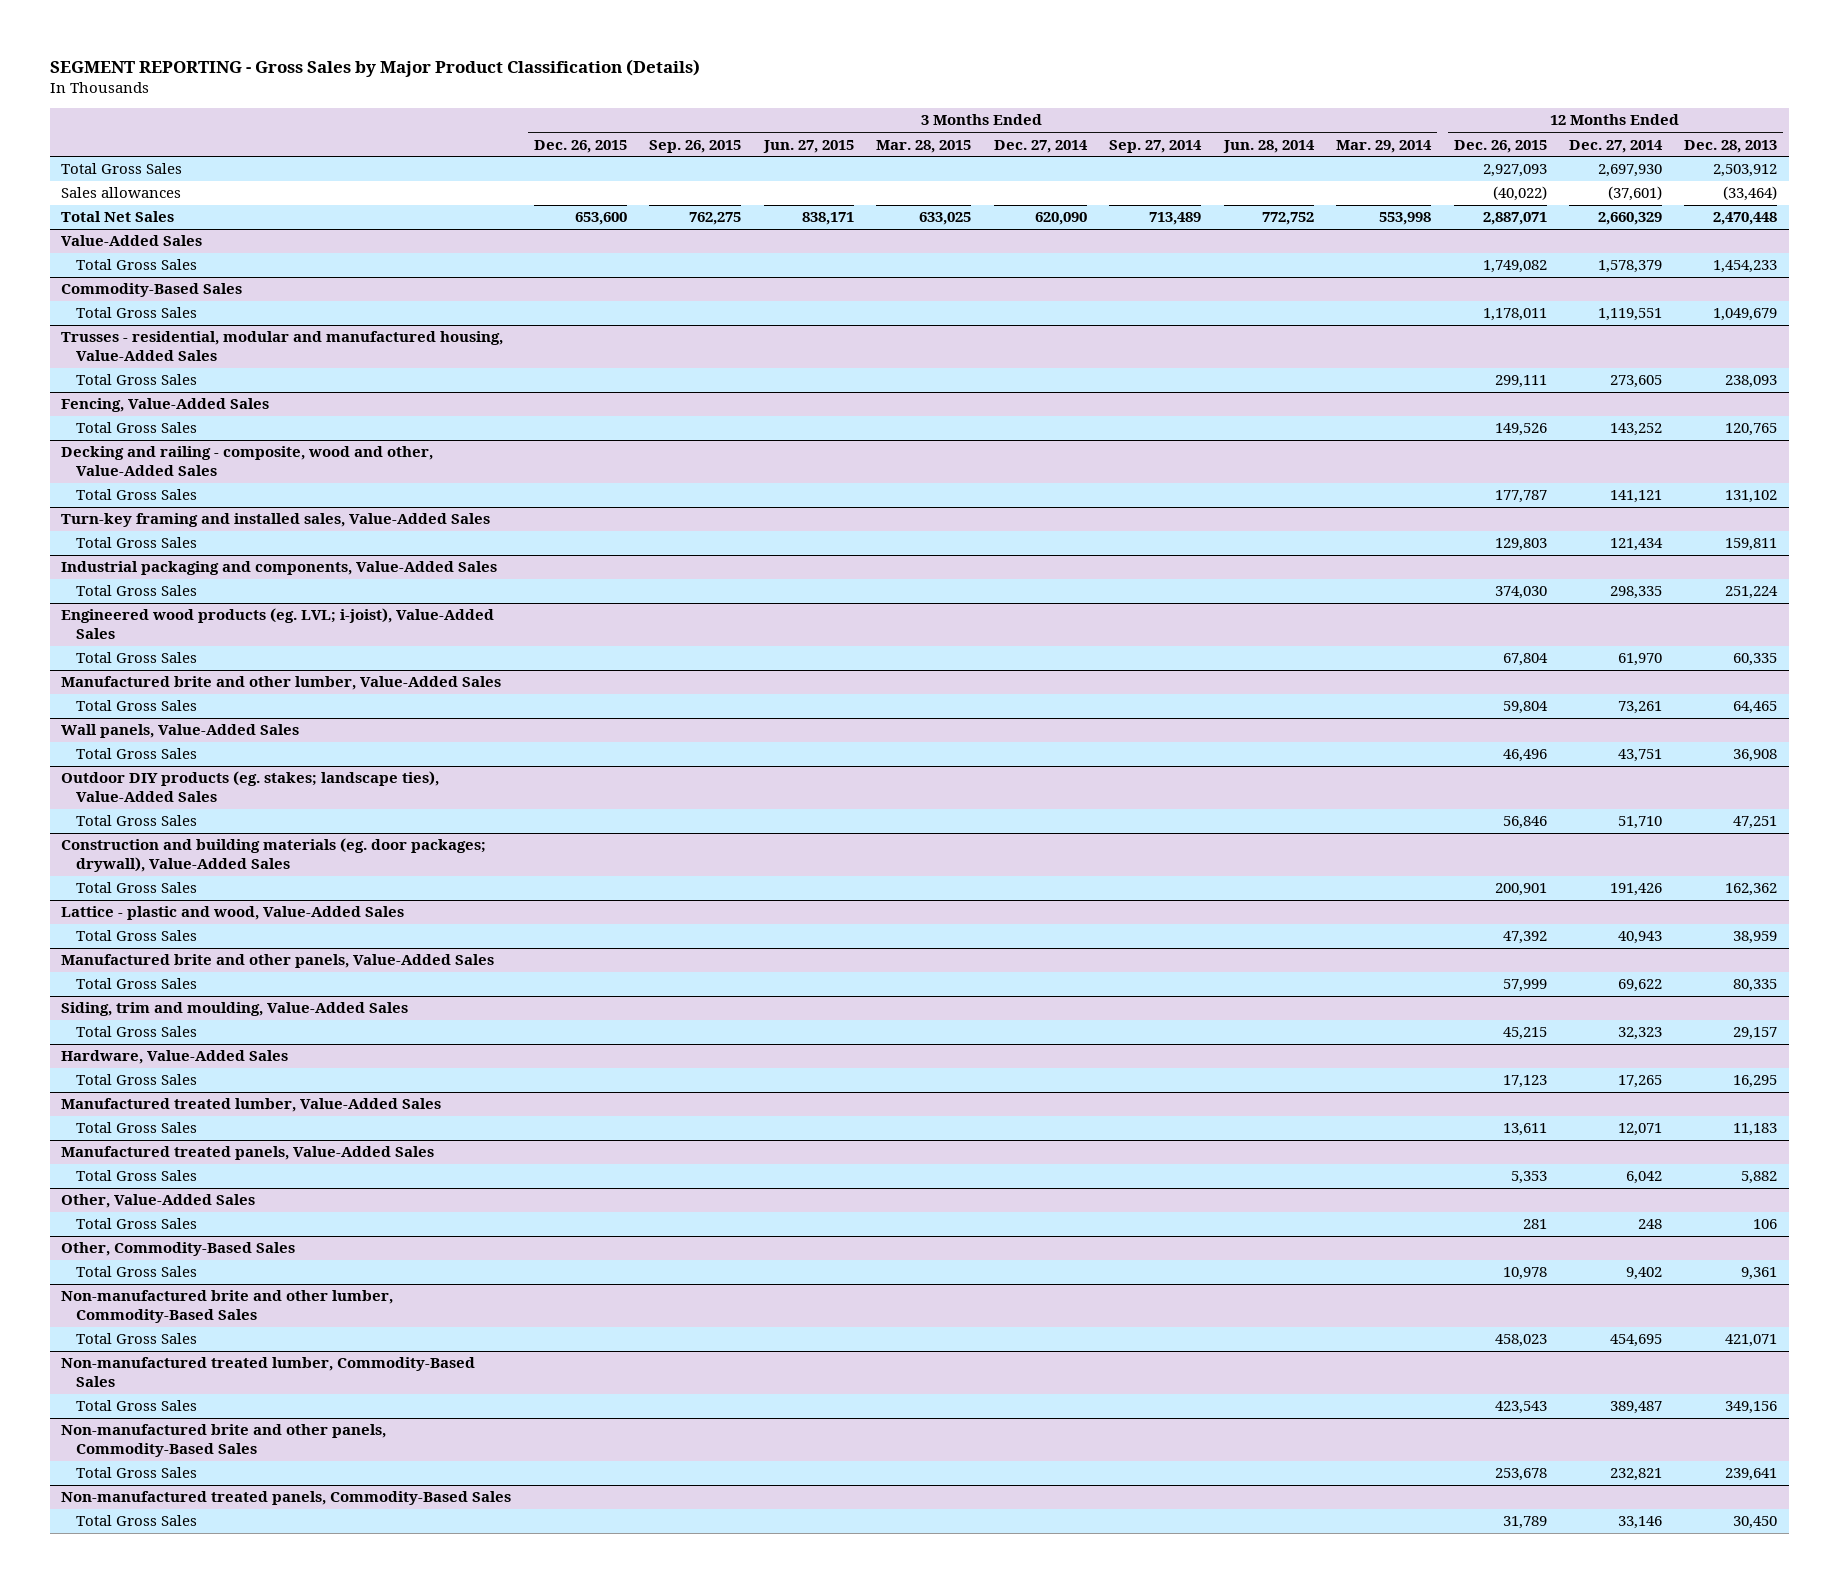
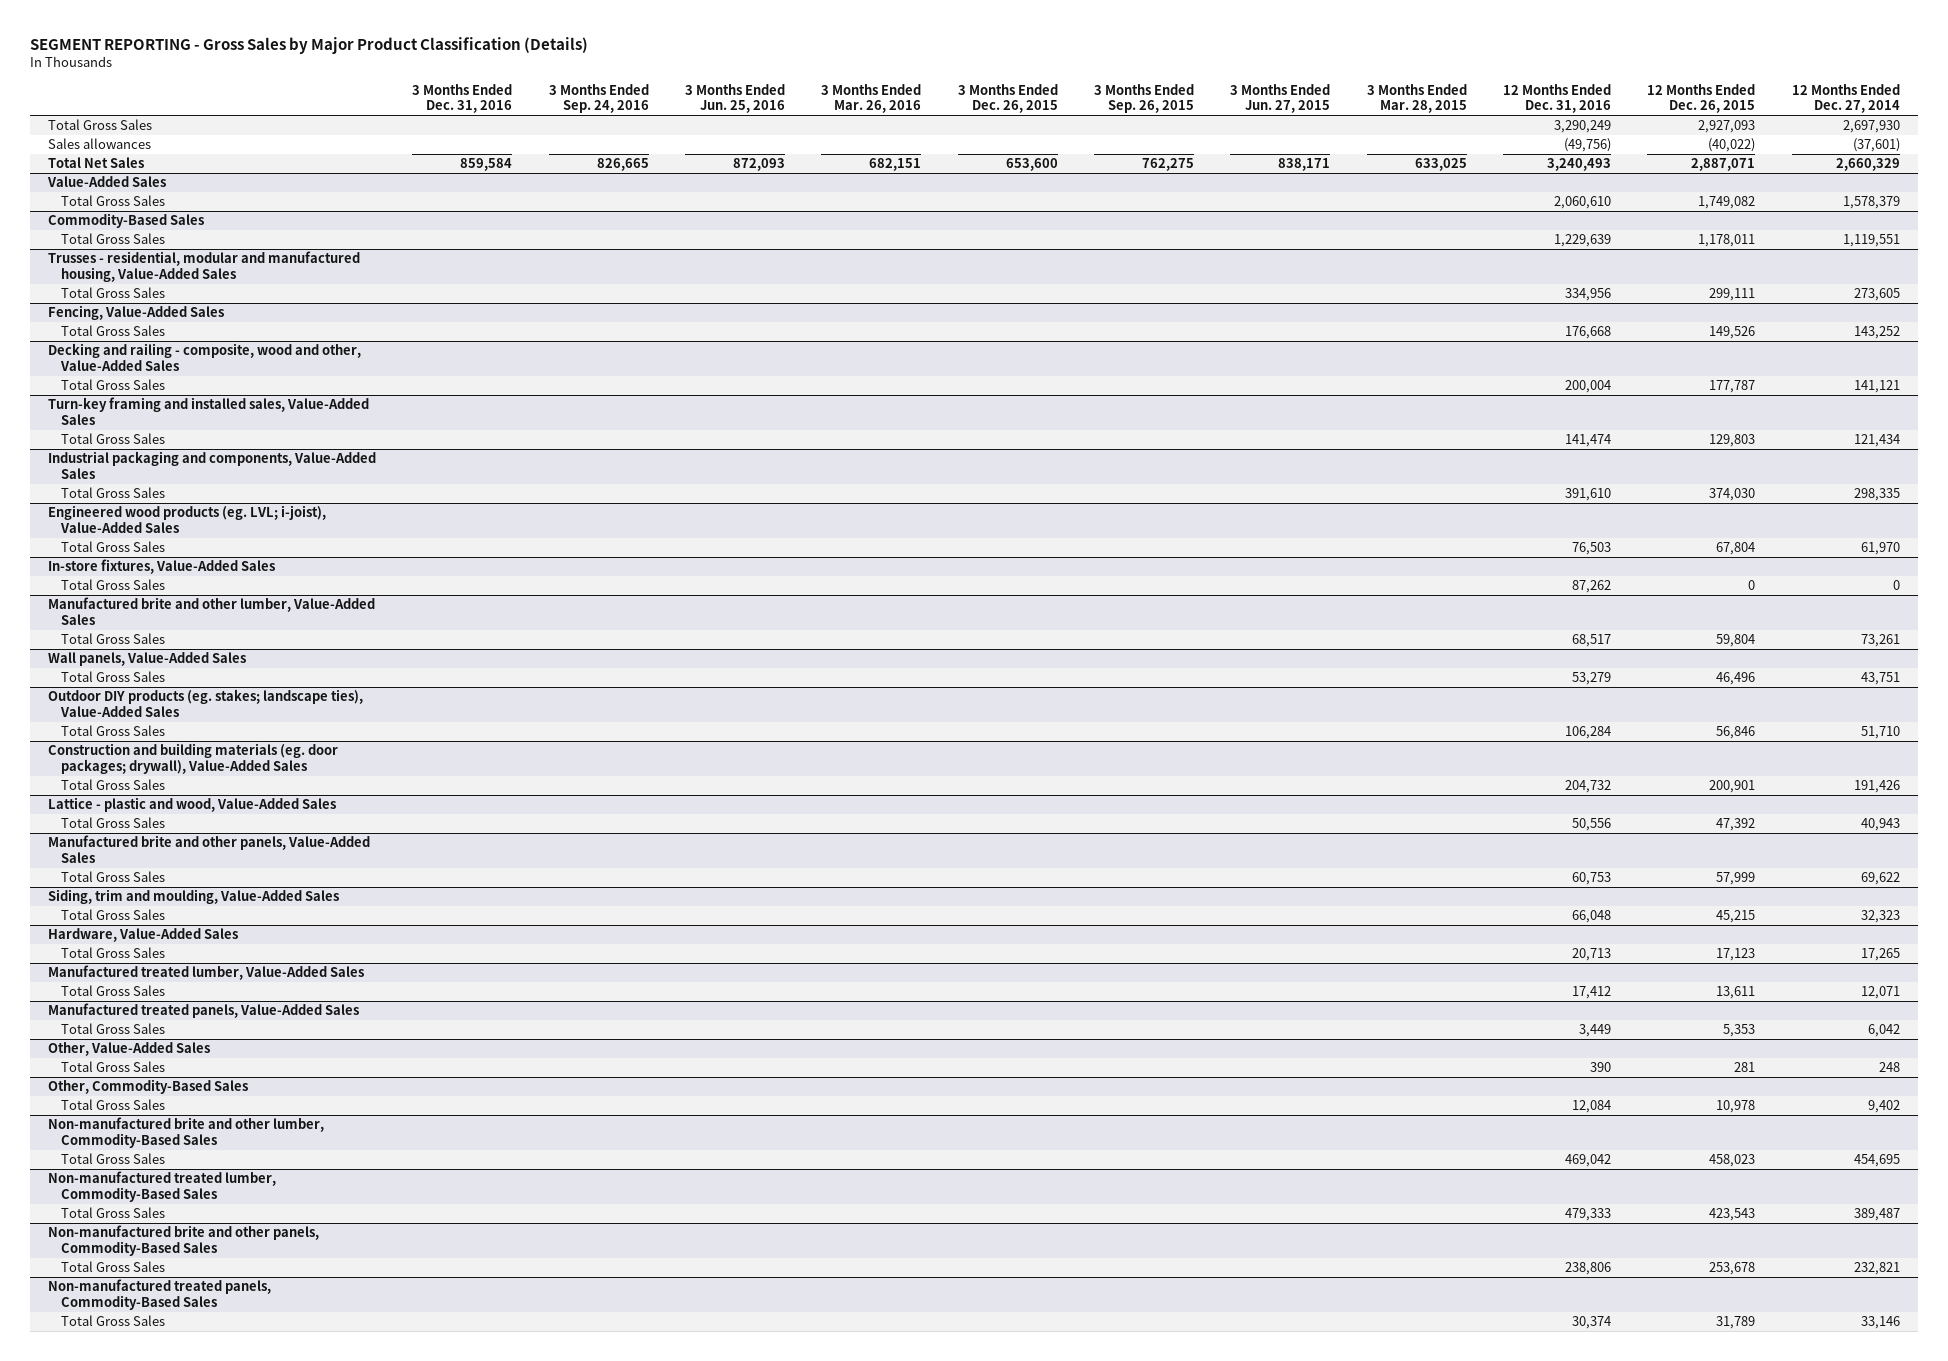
[993,139,1088,153] Dec. 27, 2014 -> none
[1109,139,1203,153] Sep. 27, 2014 -> none
[1222,139,1315,153] Jun. 28, 2014 -> none
[1336,139,1433,153] Mar. 29, 2014 -> none
[1684,139,1778,153] Dec. 28, 2013 -> none
none -> [412,83,513,114] 3 Months Ended Dec. 31, 2016
none -> [548,83,649,114] 3 Months Ended Sep. 24, 2016
none -> [685,83,786,114] 3 Months Ended Jun. 25, 2016
none -> [821,83,922,114] 3 Months Ended Mar. 26, 2016
none -> [1503,83,1612,114] 12 Months Ended Dec. 31, 2016
none -> [48,559,276,575] In-store fixtures, Value-Added Sales
none -> [61,579,166,591] Total Gross Sales

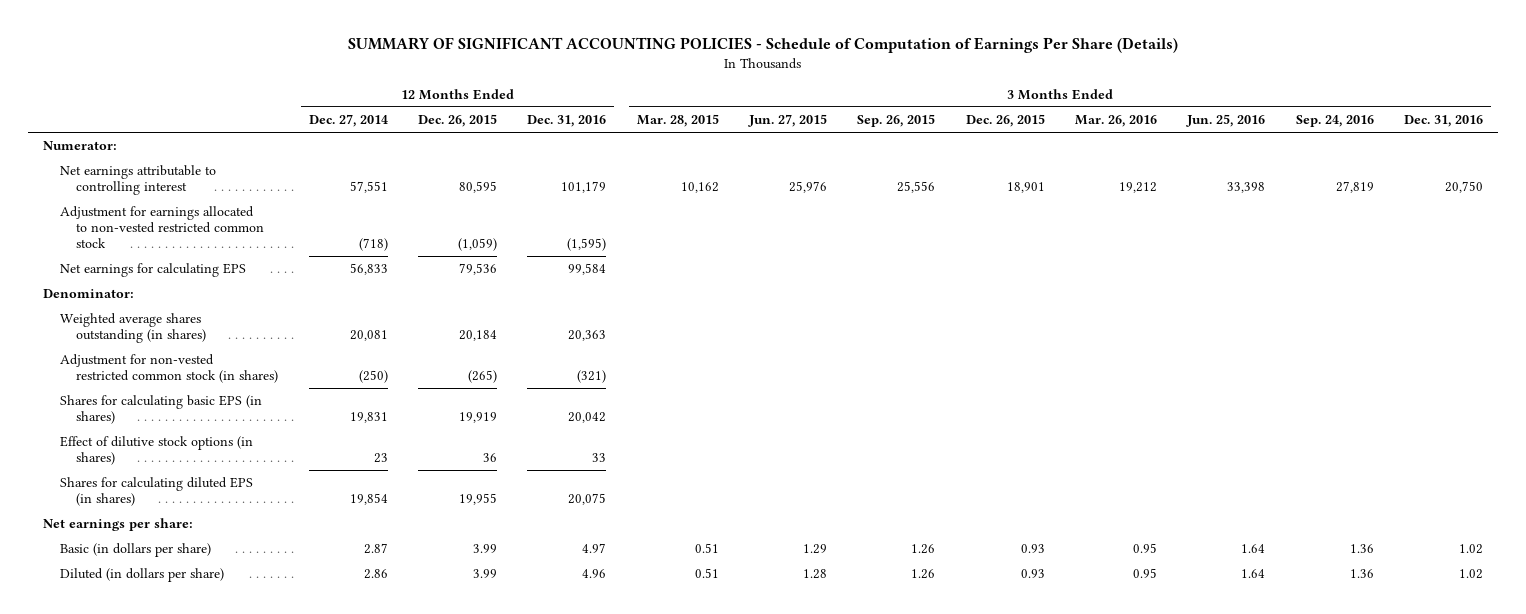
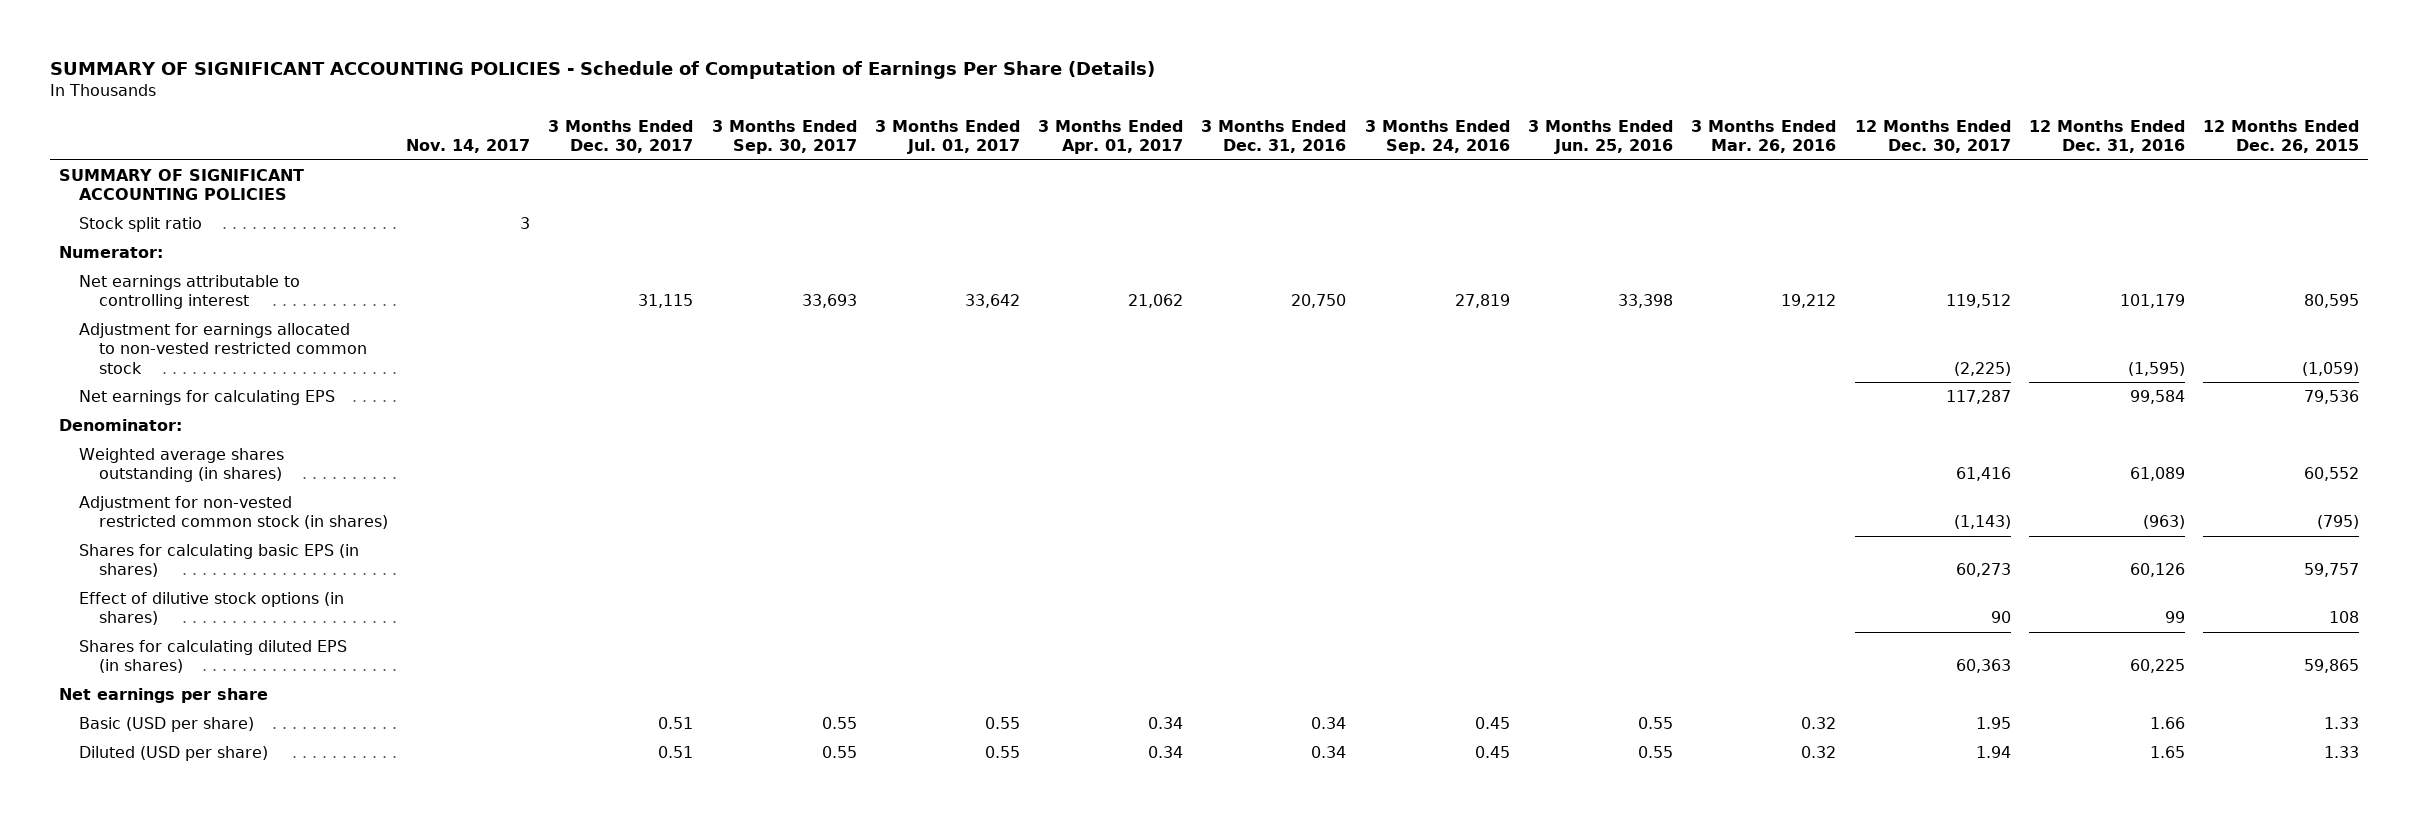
[308,113,388,127] Dec. 27, 2014 -> none
[636,113,719,127] Mar. 28, 2015 -> none
[748,113,828,127] Jun. 27, 2015 -> none
[857,113,936,127] Sep. 26, 2015 -> none
[965,113,1045,127] Dec. 26, 2015 -> none
none -> [406,139,531,154] Nov. 14, 2017
none -> [548,119,694,154] 3 Months Ended Dec. 30, 2017
none -> [711,119,857,155] 3 Months Ended Sep. 30, 2017
none -> [874,119,1020,155] 3 Months Ended Jul. 01, 2017
none -> [1038,119,1184,155] 3 Months Ended Apr. 01, 2017
none -> [1854,119,2011,154] 12 Months Ended Dec. 30, 2017
none -> [59,169,305,201] SUMMARY OF SIGNIFICANT ACCOUNTING POLICIES
none -> [78,217,202,233] Stock split ratio
[459,330,498,342] 20,184 -> [2304,467,2360,482] 60,552
[568,330,607,342] 20,363 -> [2129,467,2185,482] 61,089
[468,370,498,384] (265) -> [2317,515,2360,530] (795)
[577,370,607,384] (321) -> [2142,515,2185,530] (963)
[459,412,498,424] 19,919 -> [2304,563,2360,578] 59,757
[568,412,607,424] 20,042 -> [2129,563,2185,578] 60,126
[483,453,498,463] 36 -> [2329,611,2360,624] 108
[592,453,607,463] 33 -> [2164,611,2185,624] 99
[459,493,498,506] 19,955 -> [2304,659,2360,674] 59,865
[568,493,607,506] 20,075 -> [2129,659,2185,674] 60,225
[43,518,194,532] Net earnings per share: -> [59,688,269,704] Net earnings per share
[59,543,211,558] Basic (in dollars per share) -> [78,717,254,733] Basic (USD per share)
[473,544,498,554] 3.99 -> [2324,717,2360,730] 1.33
[582,543,607,554] 4.97 -> [2149,717,2185,730] 1.66
[1133,543,1158,554] 0.95 -> [1801,717,1837,730] 0.32
[1241,544,1266,554] 1.64 -> [1637,717,1673,730] 0.55
[1349,544,1374,554] 1.36 -> [1474,717,1510,730] 0.45
[1459,544,1484,555] 1.02 -> [1311,717,1347,730] 0.34
[59,568,224,583] Diluted (in dollars per share) -> [78,746,268,762] Diluted (USD per share)
[473,569,498,579] 3.99 -> [2324,746,2360,759] 1.33
[582,569,607,579] 4.96 -> [2149,746,2185,759] 1.65
[1133,568,1158,579] 0.95 -> [1801,746,1837,759] 0.32
[1241,569,1266,579] 1.64 -> [1637,746,1673,759] 0.55
[1349,569,1374,579] 1.36 -> [1474,746,1510,759] 0.45
[1459,569,1484,580] 1.02 -> [1311,746,1347,759] 0.34

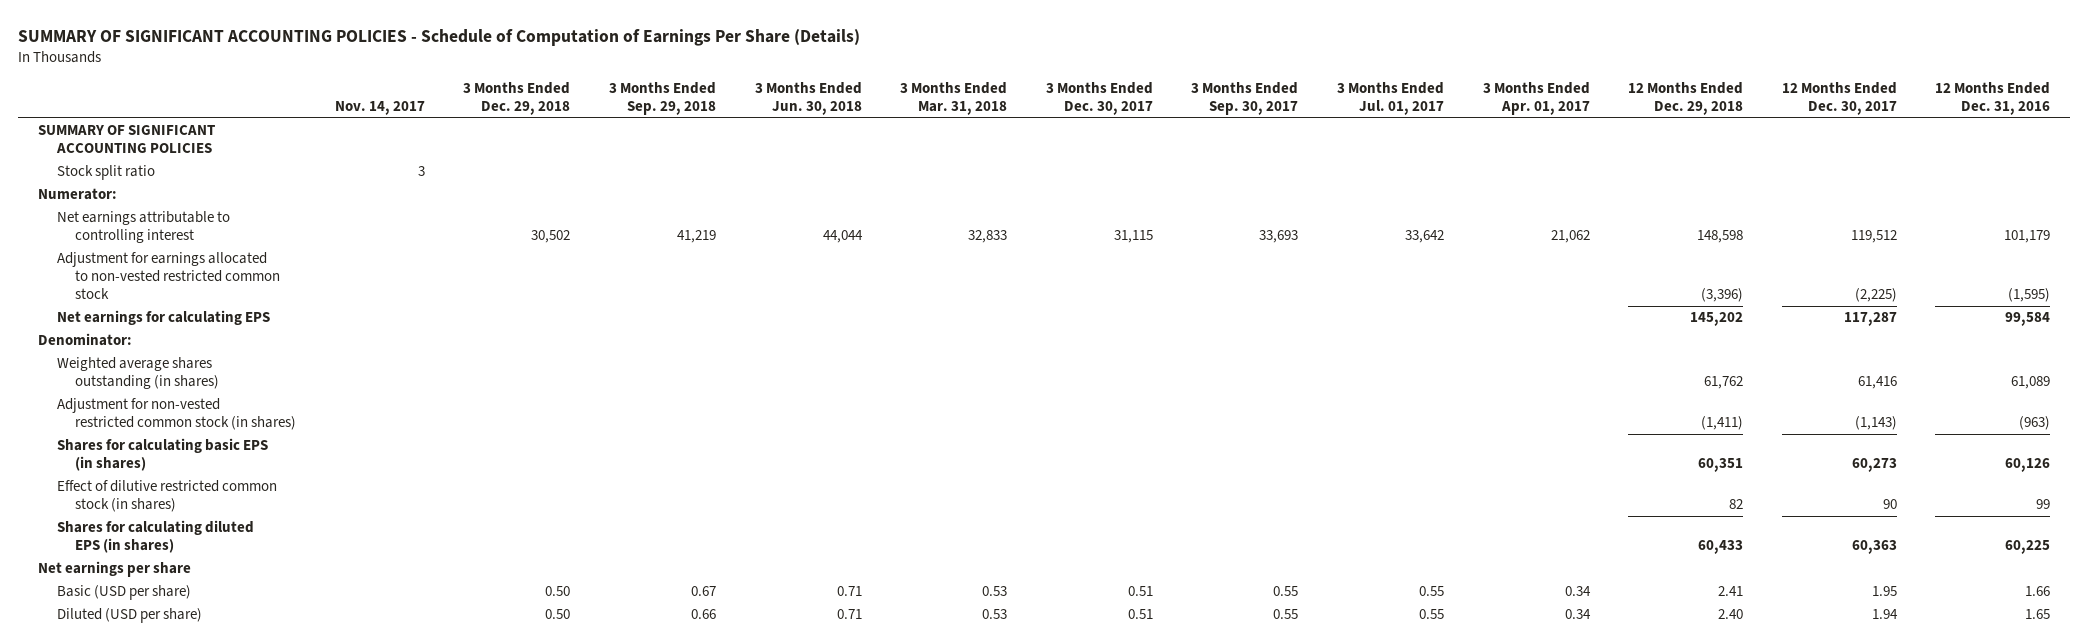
[1201,119,1347,154] 3 Months Ended Dec. 31, 2016 -> none
[1364,119,1510,155] 3 Months Ended Sep. 24, 2016 -> none
[1527,119,1673,155] 3 Months Ended Jun. 25, 2016 -> none
[1691,119,1837,154] 3 Months Ended Mar. 26, 2016 -> none
[2203,119,2360,154] 12 Months Ended Dec. 26, 2015 -> none
none -> [463,82,571,116] 3 Months Ended Dec. 29, 2018
none -> [609,82,717,116] 3 Months Ended Sep. 29, 2018
none -> [754,82,862,116] 3 Months Ended Jun. 30, 2018
none -> [900,82,1008,116] 3 Months Ended Mar. 31, 2018
none -> [1628,82,1744,116] 12 Months Ended Dec. 29, 2018
[78,592,344,626] Effect of dilutive stock options (in shares) -> [56,480,277,513] Effect of dilutive restricted common stock (in shares)

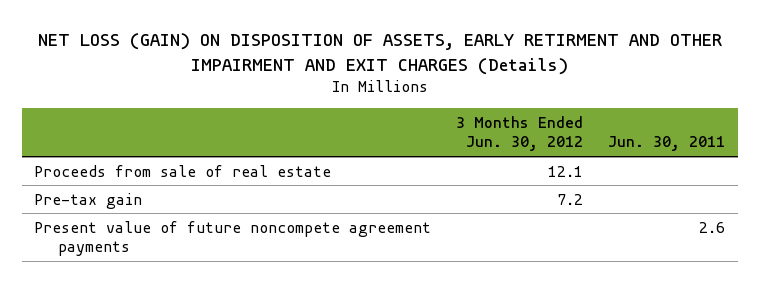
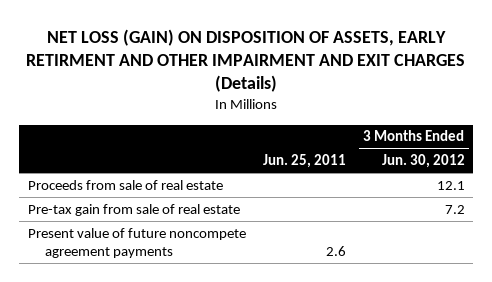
[608,136,726,152] Jun. 30, 2011 -> none
none -> [263,154,347,169] Jun. 25, 2011
[34,192,143,209] Pre-tax gain -> [27,203,240,216] Pre-tax gain from sale of real estate

